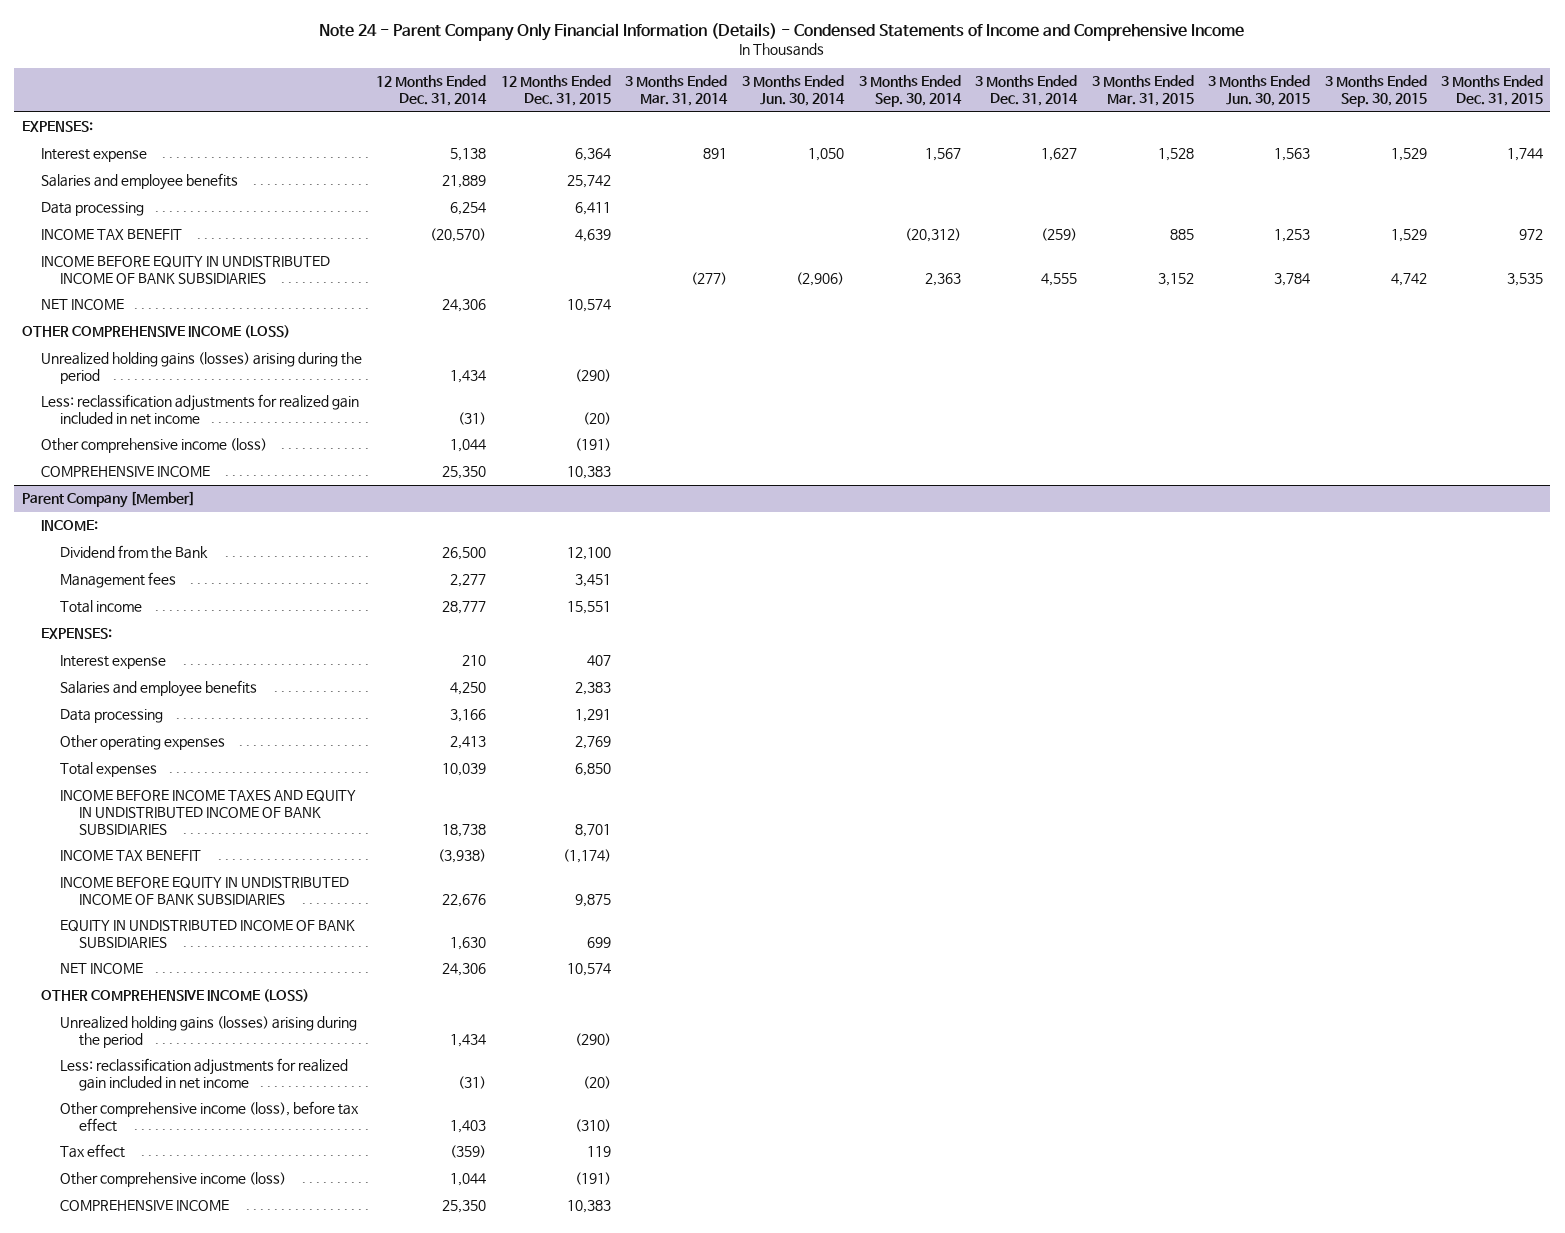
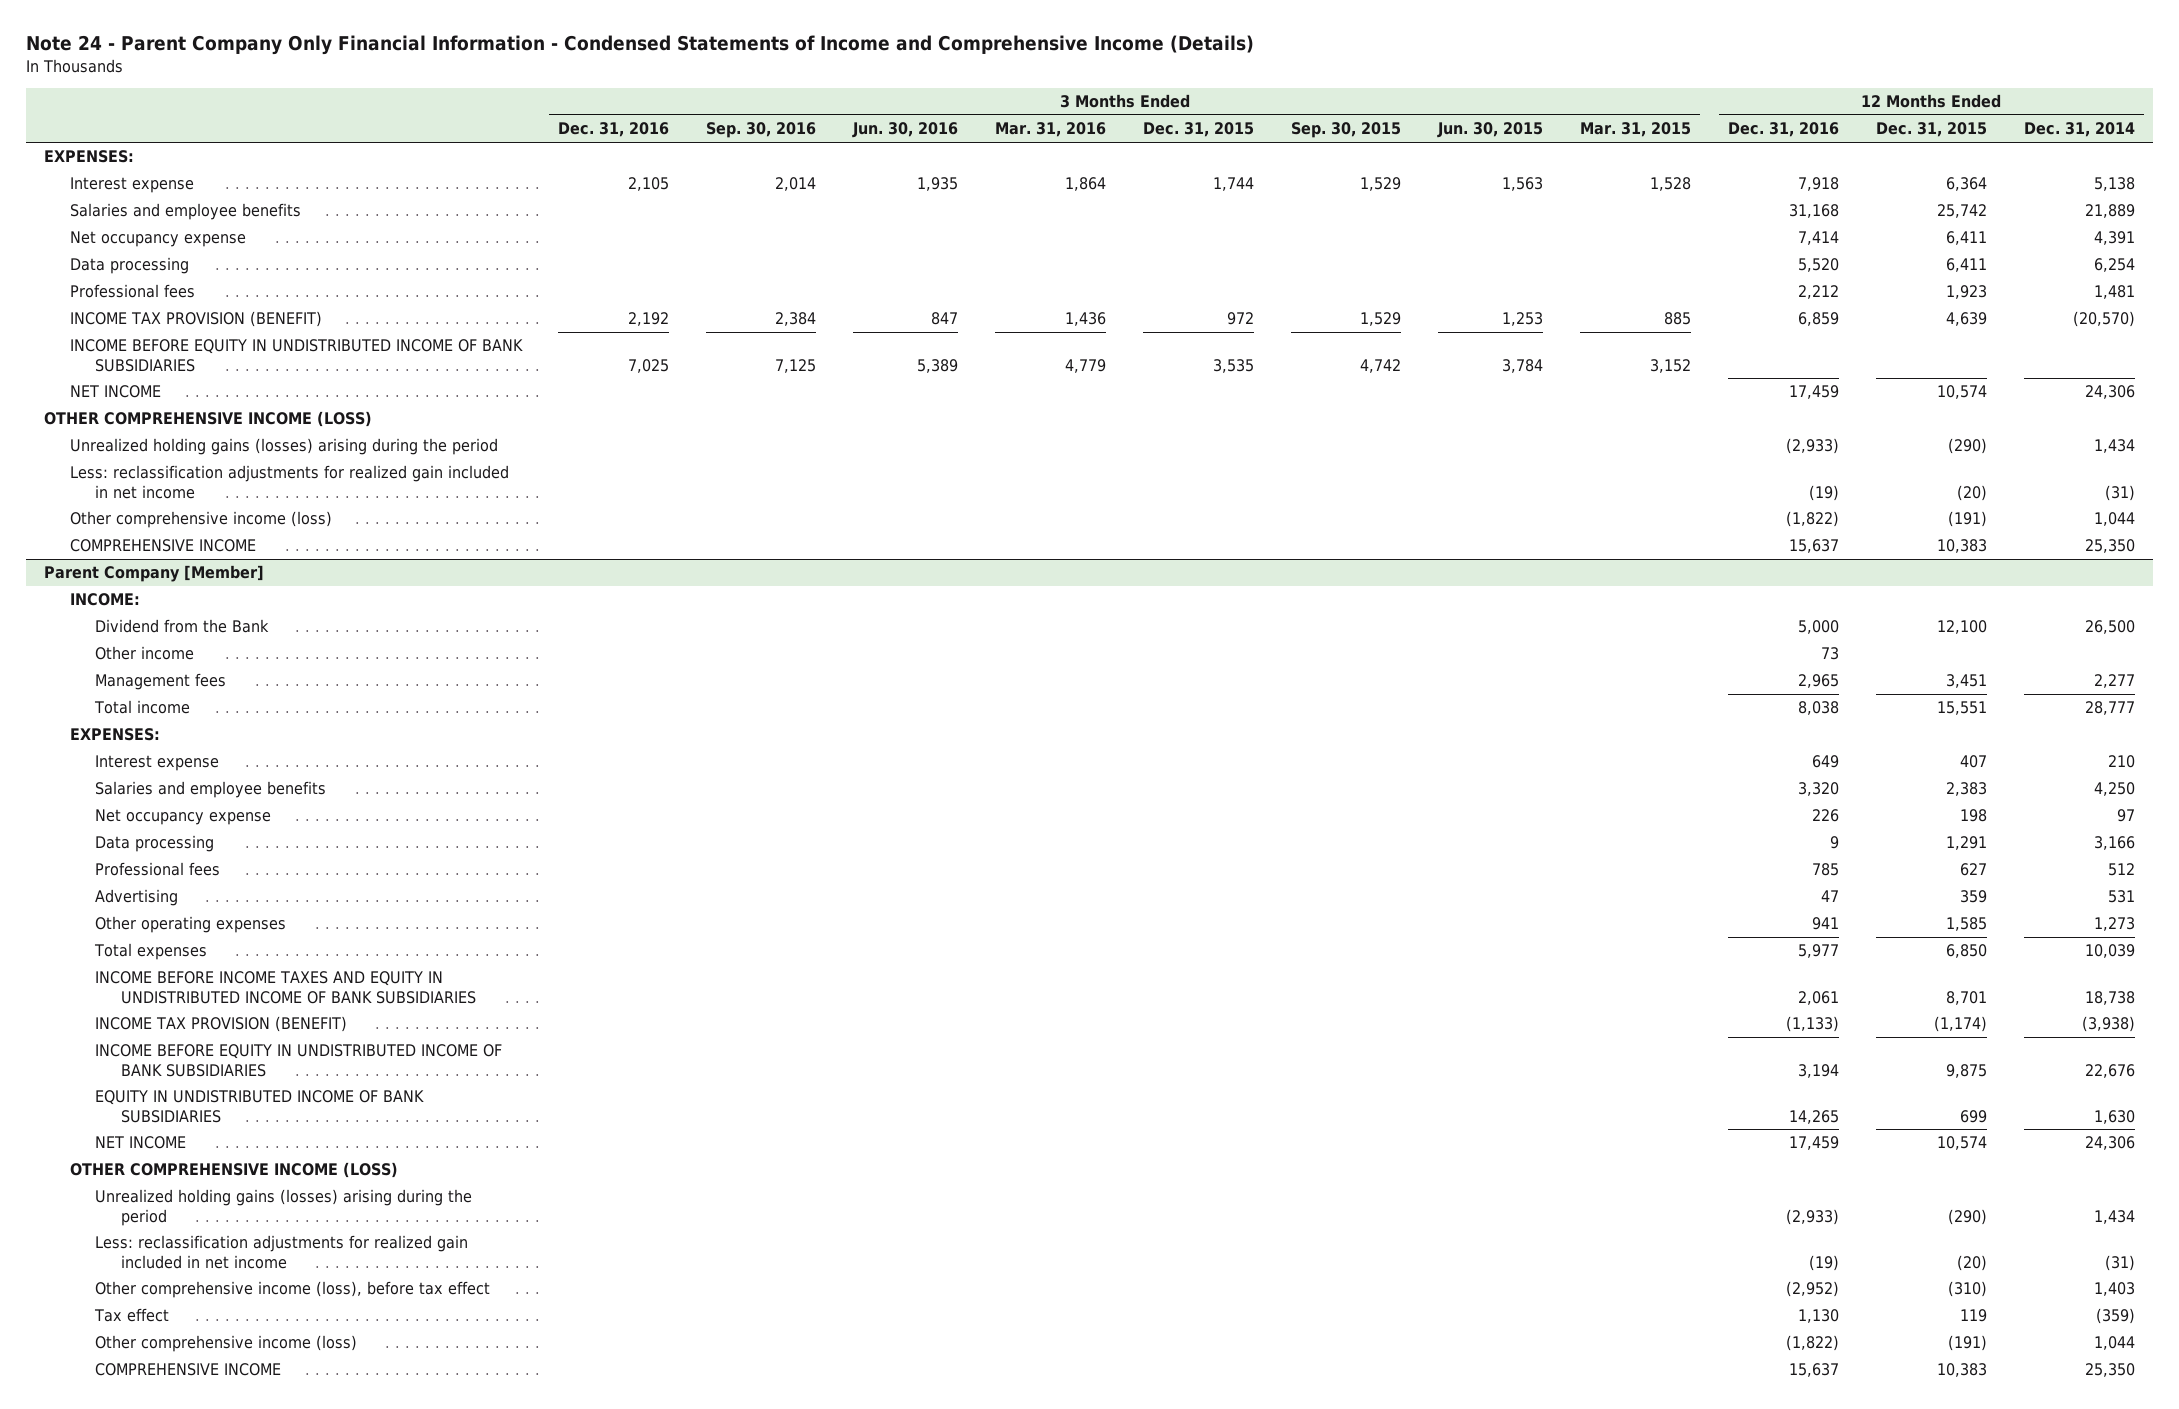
[319,22,1245,41] Note 24 - Parent Company Only Financial Information (Details) - Condensed Statements of Income and Comprehensive Income -> [25,35,1254,56] Note 24 - Parent Company Only Financial Information - Condensed Statements of Income and Comprehensive Income (Details)
[625,75,729,107] 3 Months Ended Mar. 31, 2014 -> none
[742,75,846,107] 3 Months Ended Jun. 30, 2014 -> none
[858,75,962,108] 3 Months Ended Sep. 30, 2014 -> none
[975,75,1079,107] 3 Months Ended Dec. 31, 2014 -> none
none -> [558,122,670,138] Dec. 31, 2016
none -> [706,122,817,139] Sep. 30, 2016
none -> [852,122,959,139] Jun. 30, 2016
none -> [995,122,1107,138] Mar. 31, 2016
none -> [1727,122,1839,138] Dec. 31, 2016
none -> [69,231,246,248] Net occupancy expense
none -> [69,284,195,299] Professional fees
[40,229,182,241] INCOME TAX BENEFIT -> [69,311,322,328] INCOME TAX PROVISION (BENEFIT)
none -> [95,646,195,661] Other income
none -> [95,809,272,826] Net occupancy expense
none -> [95,862,221,877] Professional fees
none -> [95,889,179,907] Advertising
[450,736,487,750] 2,413 -> [2093,917,2135,932] 1,273
[574,736,611,750] 2,769 -> [1945,917,1987,932] 1,585
[60,850,202,862] INCOME TAX BENEFIT -> [95,1016,348,1033] INCOME TAX PROVISION (BENEFIT)

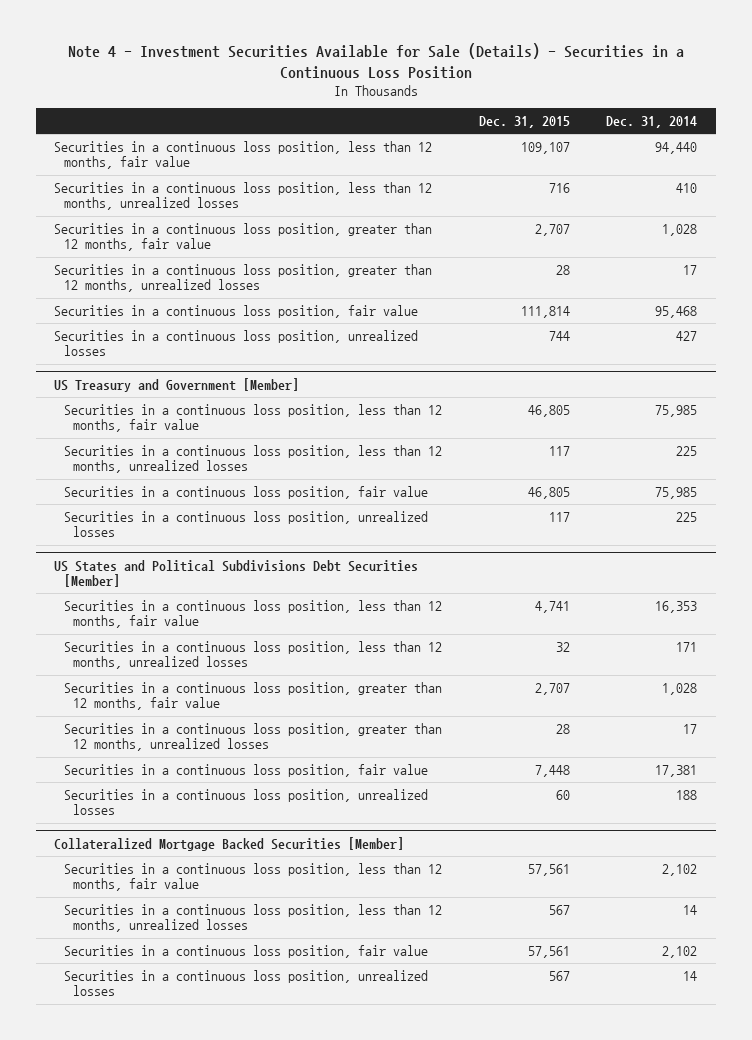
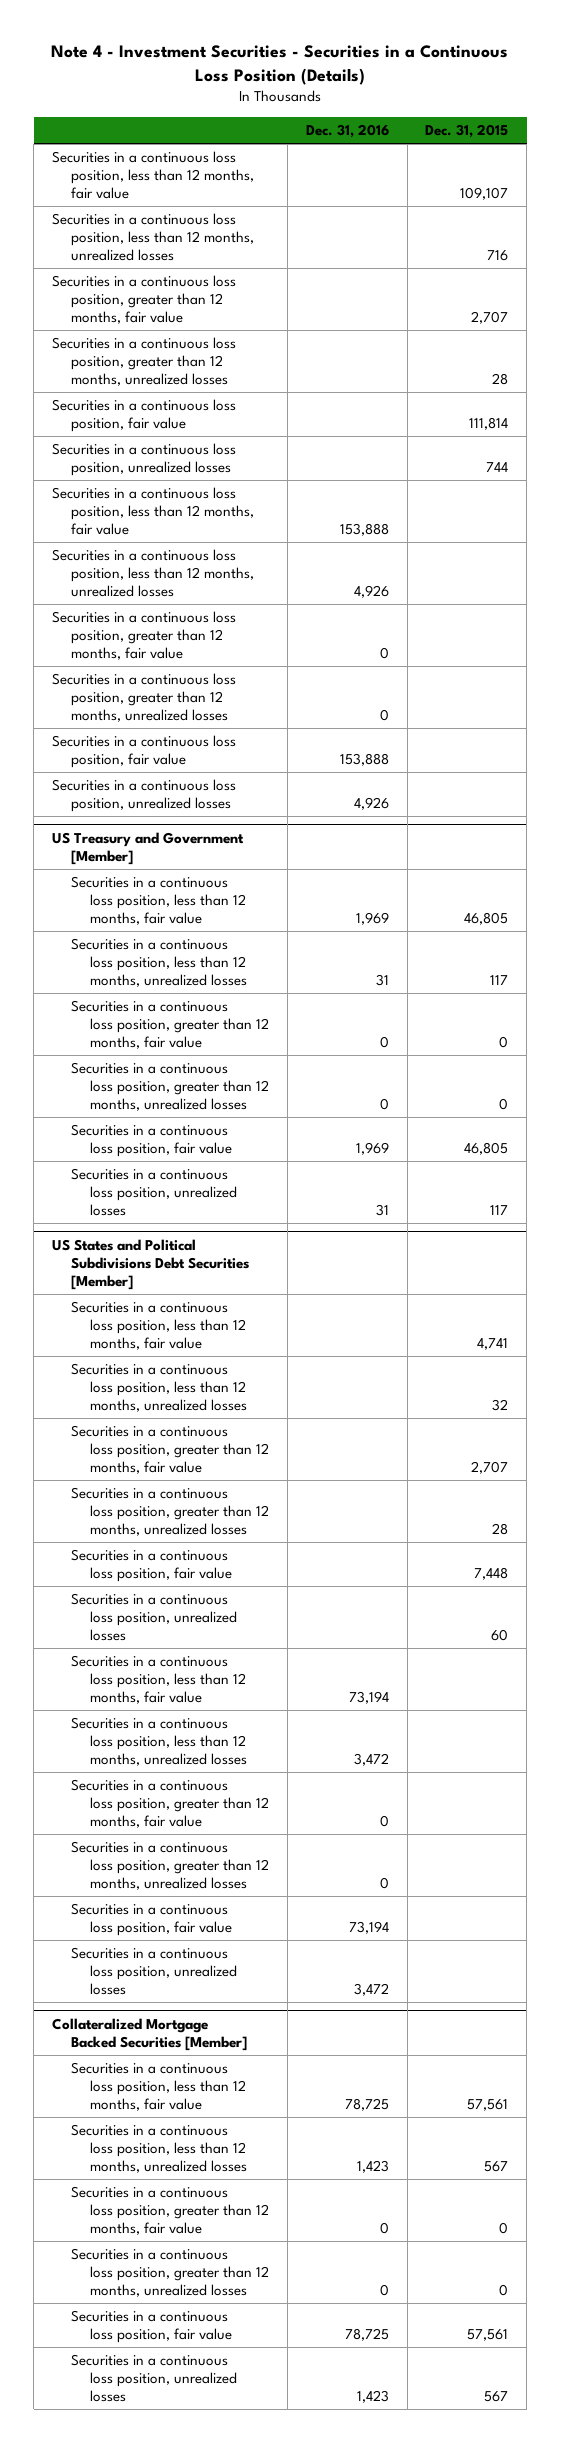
[67,43,684,80] Note 4 - Investment Securities Available for Sale (Details) - Securities in a Continuous Loss Position -> [51,45,509,85] Note 4 - Investment Securities - Securities in a Continuous Loss Position (Details)
[606,116,698,129] Dec. 31, 2014 -> none
none -> [305,124,389,139] Dec. 31, 2016
none -> [52,487,255,535] Securities in a continuous loss position, less than 12 months, fair value
none -> [52,549,255,597] Securities in a continuous loss position, less than 12 months, unrealized losses
none -> [52,611,237,660] Securities in a continuous loss position, greater than 12 months, fair value
none -> [52,673,237,722] Securities in a continuous loss position, greater than 12 months, unrealized losses
none -> [52,735,237,769] Securities in a continuous loss position, fair value
none -> [52,779,237,813] Securities in a continuous loss position, unrealized losses
none -> [71,1000,270,1049] Securities in a continuous loss position, greater than 12 months, fair value
none -> [71,1062,270,1111] Securities in a continuous loss position, greater than 12 months, unrealized losses
none -> [71,1655,247,1704] Securities in a continuous loss position, less than 12 months, fair value
none -> [71,1717,248,1766] Securities in a continuous loss position, less than 12 months, unrealized losses
none -> [71,1779,270,1828] Securities in a continuous loss position, greater than 12 months, fair value
none -> [71,1841,270,1890] Securities in a continuous loss position, greater than 12 months, unrealized losses
none -> [71,1903,233,1937] Securities in a continuous loss position, fair value
none -> [71,1947,238,1995] Securities in a continuous loss position, unrealized losses
none -> [71,2186,270,2235] Securities in a continuous loss position, greater than 12 months, fair value
none -> [71,2248,270,2297] Securities in a continuous loss position, greater than 12 months, unrealized losses

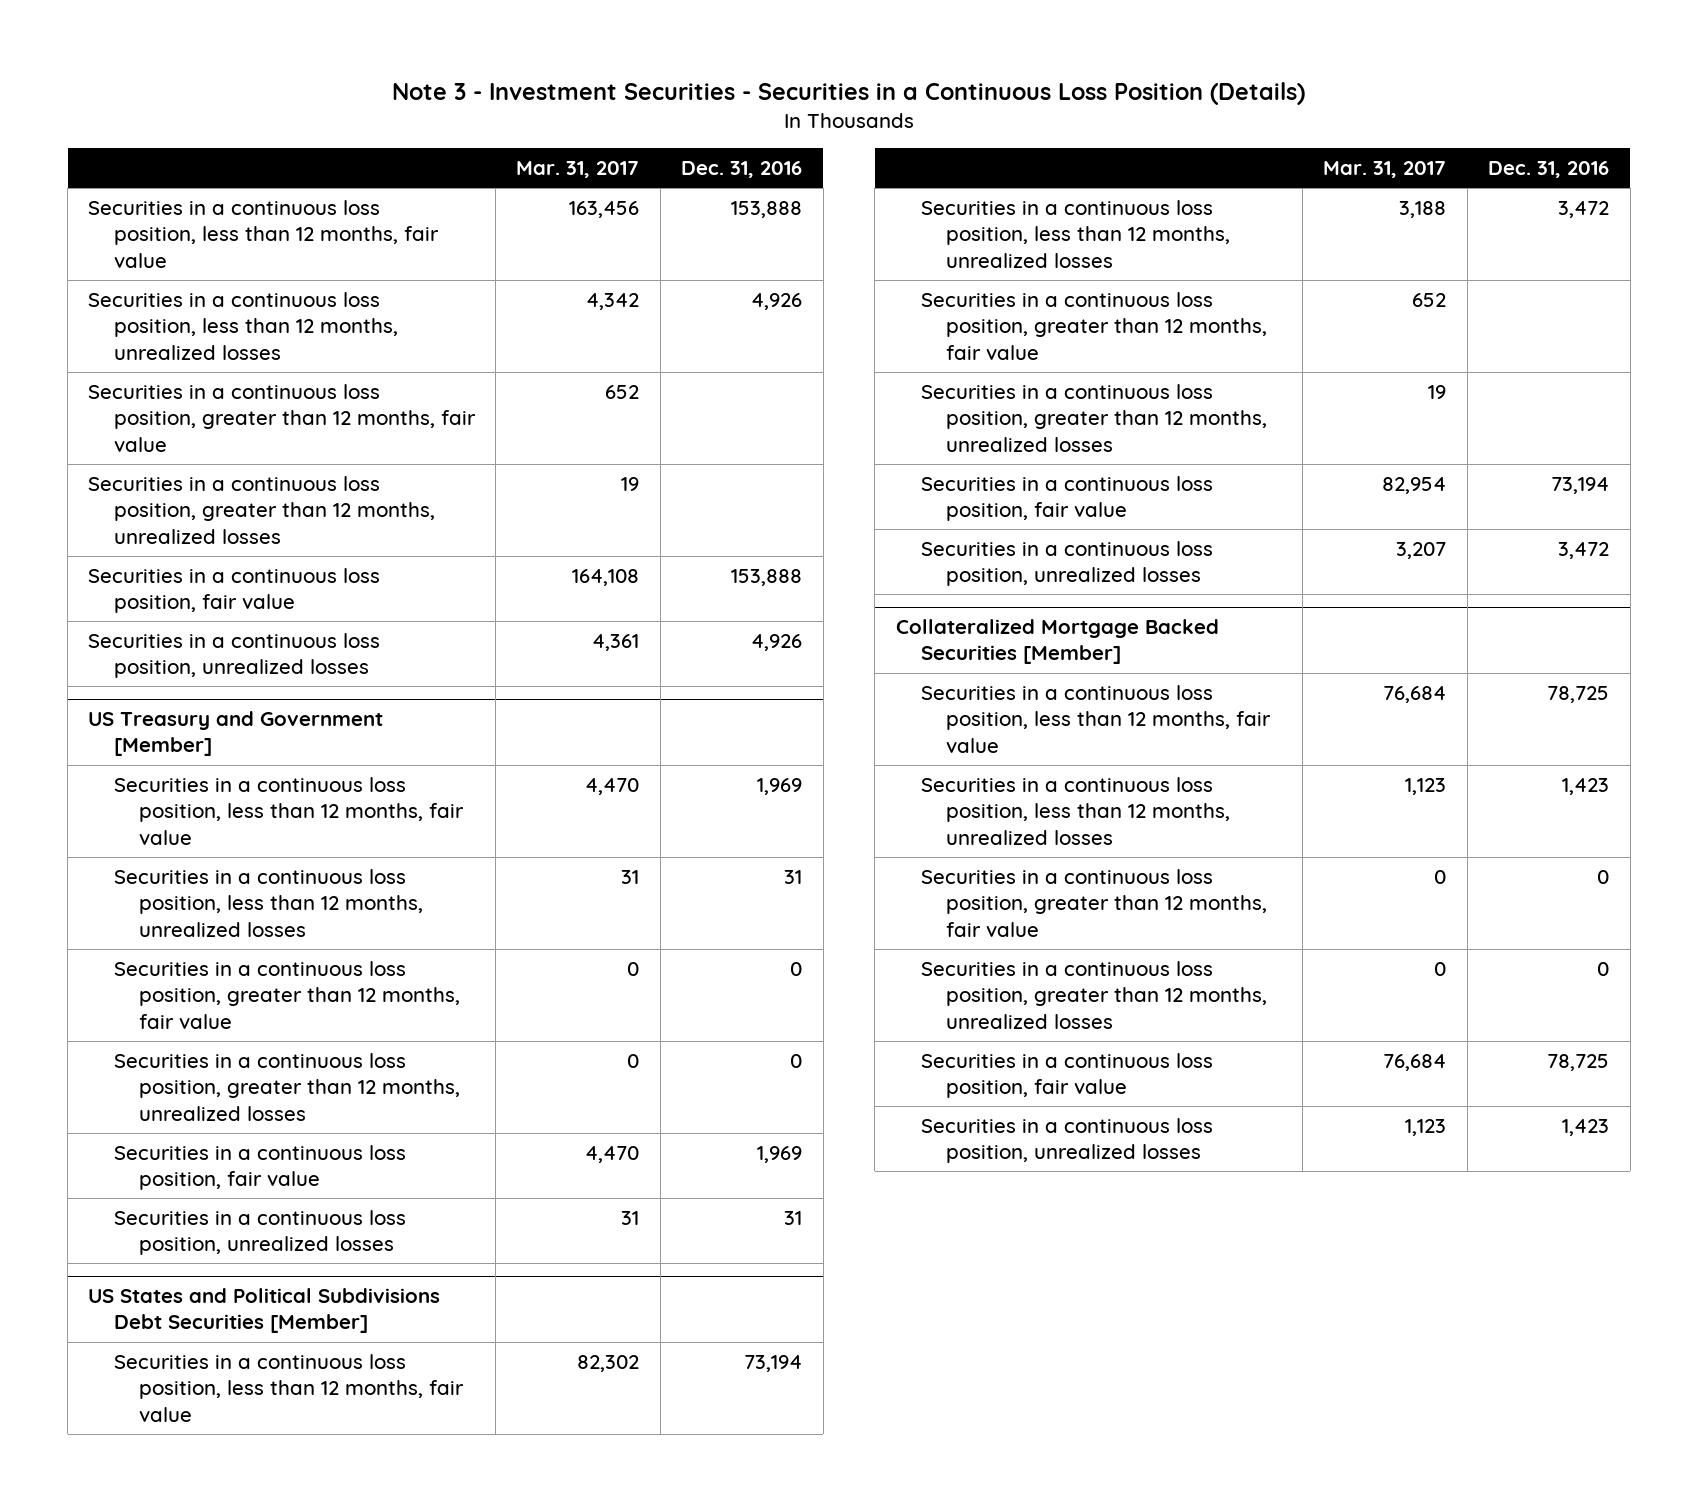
[51,45,509,85] Note 4 - Investment Securities - Securities in a Continuous Loss Position (Details) -> [391,81,1305,105] Note 3 - Investment Securities - Securities in a Continuous Loss Position (Details)
[425,124,509,139] Dec. 31, 2015 -> none
none -> [516,160,640,178] Mar. 31, 2017
[52,151,255,199] Securities in a continuous loss position, less than 12 months, fair value -> none
[52,213,255,261] Securities in a continuous loss position, less than 12 months, unrealized losses -> none
[52,399,237,433] Securities in a continuous loss position, fair value -> none
[52,443,237,477] Securities in a continuous loss position, unrealized losses -> none
[52,611,237,660] Securities in a continuous loss position, greater than 12 months, fair value -> none
[52,673,237,722] Securities in a continuous loss position, greater than 12 months, unrealized losses -> none
[52,275,237,324] Securities in a continuous loss position, greater than 12 months, fair value -> [88,383,476,452] Securities in a continuous loss position, greater than 12 months, fair value
[52,337,237,386] Securities in a continuous loss position, greater than 12 months, unrealized losses -> [88,475,435,544] Securities in a continuous loss position, greater than 12 months, unrealized losses
[71,1301,247,1350] Securities in a continuous loss position, less than 12 months, fair value -> none
[71,1363,248,1412] Securities in a continuous loss position, less than 12 months, unrealized losses -> none
[71,1549,233,1583] Securities in a continuous loss position, fair value -> none
[71,1593,238,1641] Securities in a continuous loss position, unrealized losses -> none
[71,1779,270,1828] Securities in a continuous loss position, greater than 12 months, fair value -> none
[71,1841,270,1890] Securities in a continuous loss position, greater than 12 months, unrealized losses -> none
[71,1425,270,1474] Securities in a continuous loss position, greater than 12 months, fair value -> [920,291,1267,360] Securities in a continuous loss position, greater than 12 months, fair value
[71,1487,270,1536] Securities in a continuous loss position, greater than 12 months, unrealized losses -> [920,383,1267,452] Securities in a continuous loss position, greater than 12 months, unrealized losses

